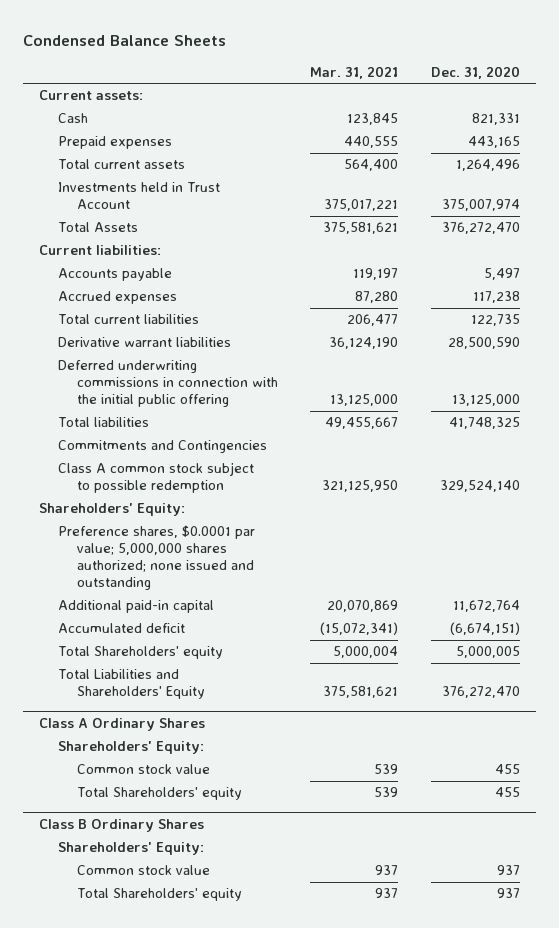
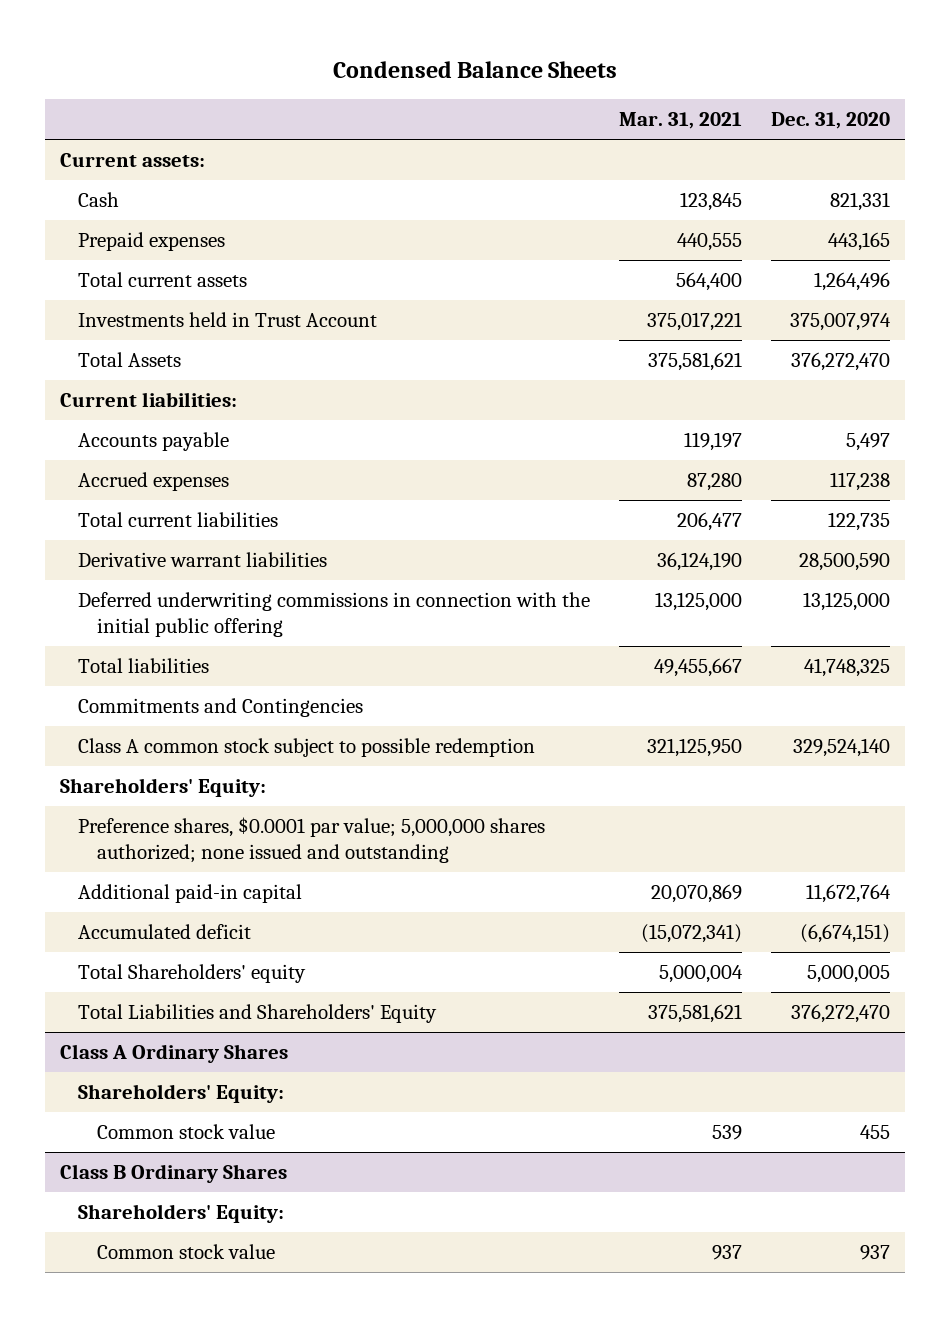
[76,787,242,801] Total Shareholders' equity -> none
[76,888,242,902] Total Shareholders' equity -> none

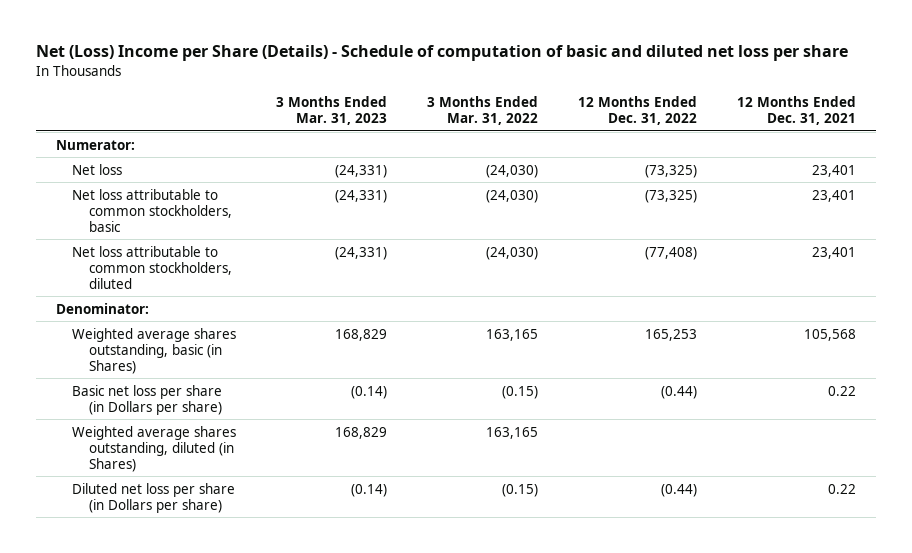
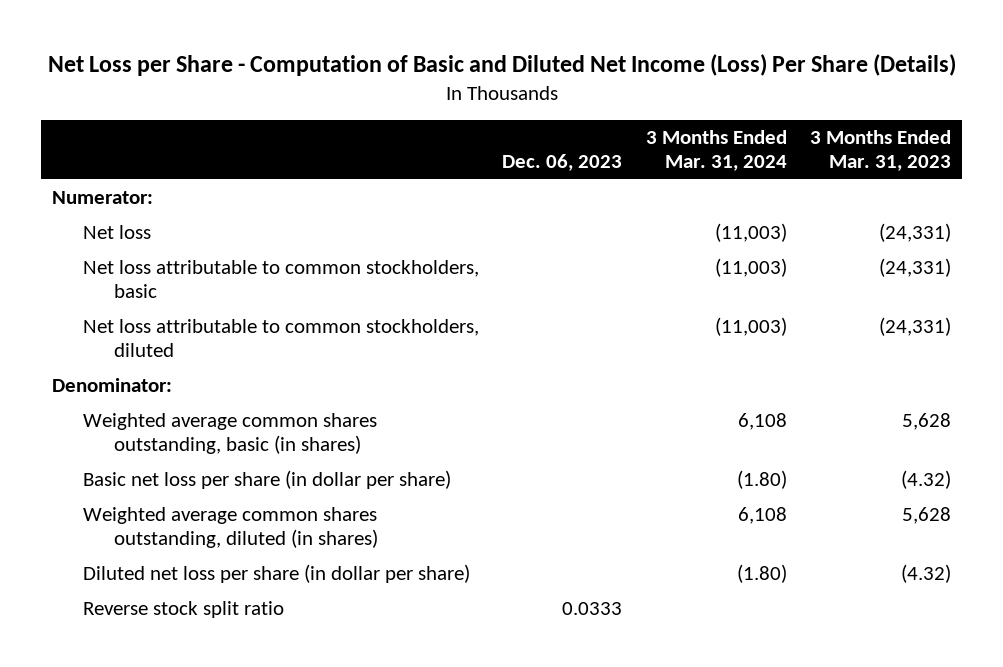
[36,45,849,62] Net (Loss) Income per Share (Details) - Schedule of computation of basic and diluted net loss per share -> [47,54,956,77] Net Loss per Share - Computation of Basic and Diluted Net Income (Loss) Per Share (Details)
[427,96,539,126] 3 Months Ended Mar. 31, 2022 -> none
[578,96,698,126] 12 Months Ended Dec. 31, 2022 -> none
[736,96,856,126] 12 Months Ended Dec. 31, 2021 -> none
none -> [502,153,623,171] Dec. 06, 2023
none -> [645,130,787,171] 3 Months Ended Mar. 31, 2024
[72,327,237,374] Weighted average shares outstanding, basic (in Shares) -> [83,413,378,454] Weighted average common shares outstanding, basic (in shares)
[335,328,388,341] 168,829 -> [901,413,951,431] 5,628
[72,384,223,415] Basic net loss per share (in Dollars per share) -> [83,470,452,490] Basic net loss per share (in dollar per share)
[351,385,388,399] (0.14) -> [900,470,951,490] (4.32)
[72,425,237,472] Weighted average shares outstanding, diluted (in Shares) -> [83,507,378,548] Weighted average common shares outstanding, diluted (in shares)
[335,426,388,439] 168,829 -> [901,507,951,525] 5,628
[72,482,236,513] Diluted net loss per share (in Dollars per share) -> [83,564,471,584] Diluted net loss per share (in dollar per share)
[351,483,388,497] (0.14) -> [900,564,951,584] (4.32)
none -> [83,601,285,619] Reverse stock split ratio

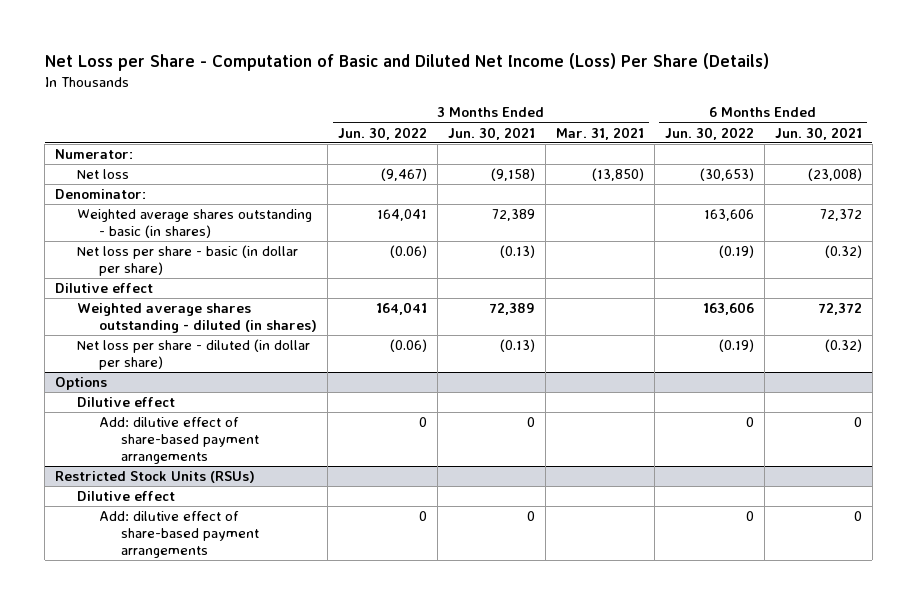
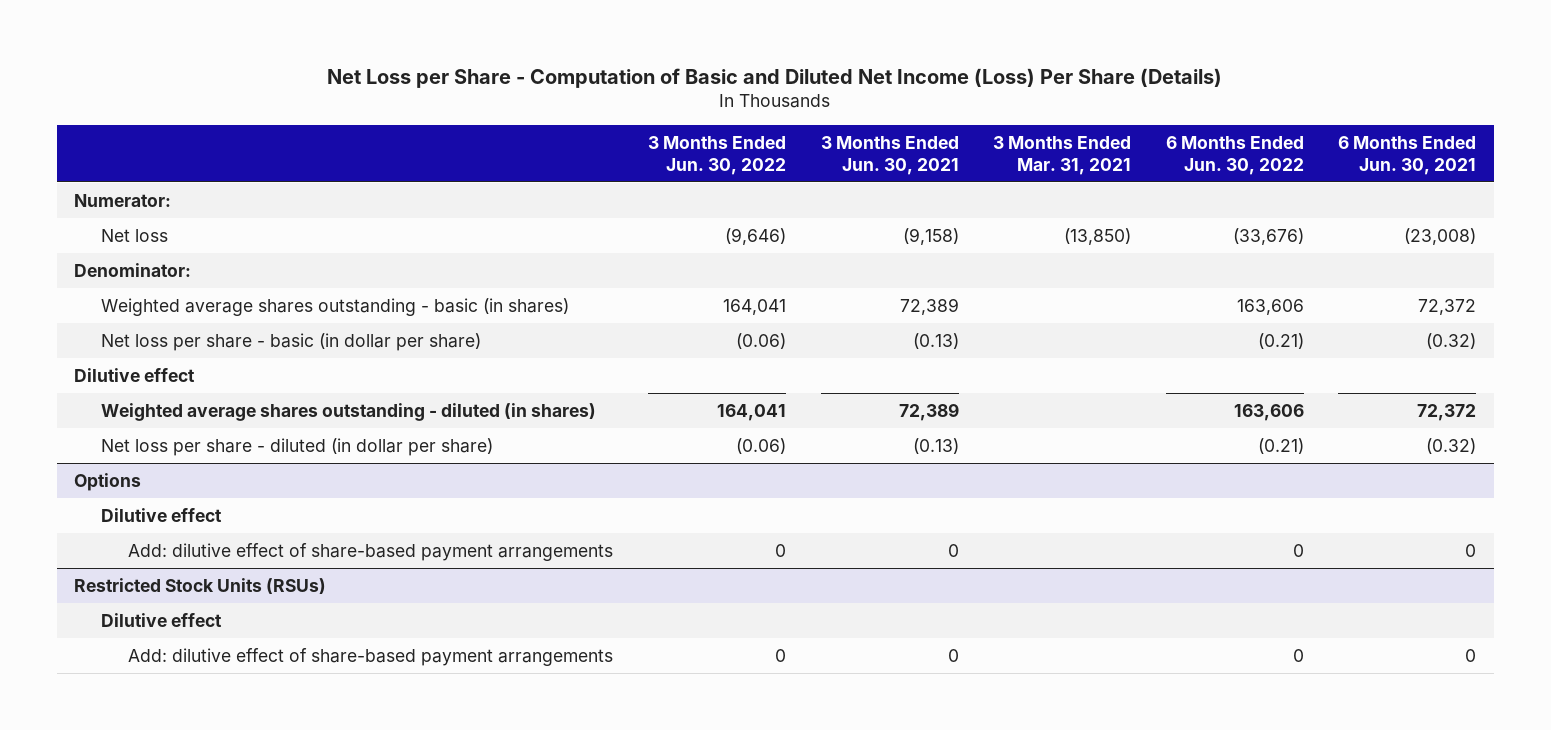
[380,168,427,182] (9,467) -> [725,227,787,245] (9,646)
[699,168,754,182] (30,653) -> [1232,227,1304,245] (33,676)
[718,245,754,259] (0.19) -> [1257,332,1304,349] (0.21)
[718,339,754,353] (0.19) -> [1257,437,1304,454] (0.21)

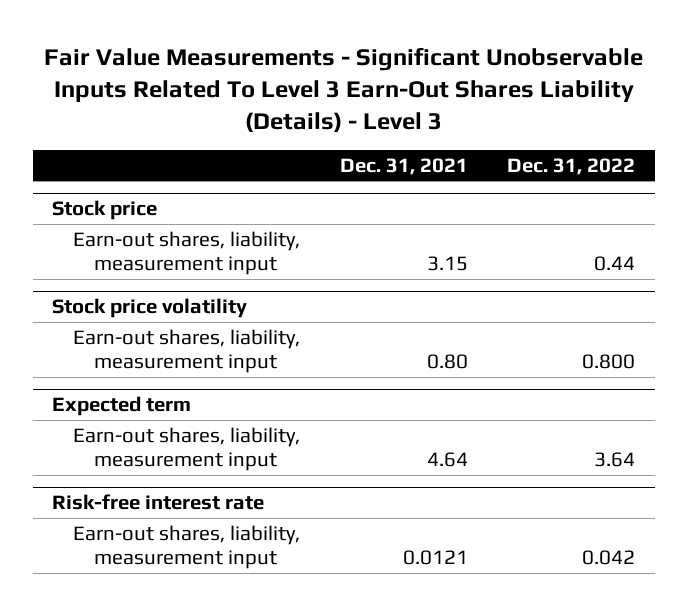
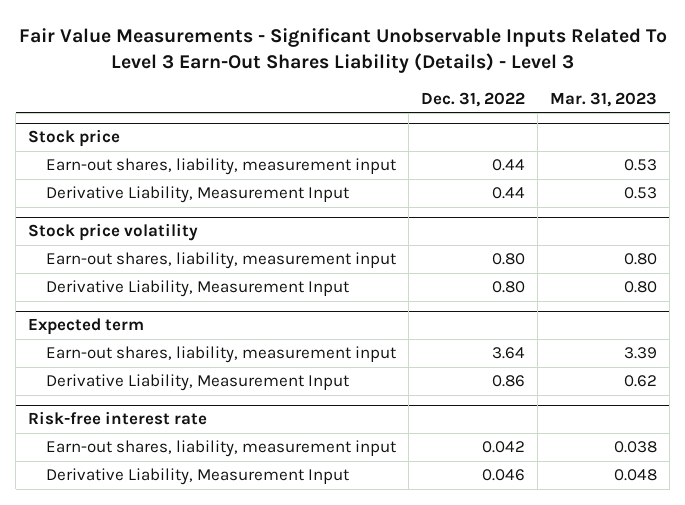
[339,157,468,175] Dec. 31, 2021 -> none
none -> [550,91,658,107] Mar. 31, 2023
none -> [46,186,350,204] Derivative Liability, Measurement Input
[582,354,636,370] 0.800 -> [492,253,526,266] 0.80
none -> [46,280,350,298] Derivative Liability, Measurement Input
none -> [46,374,350,392] Derivative Liability, Measurement Input
none -> [46,468,350,486] Derivative Liability, Measurement Input

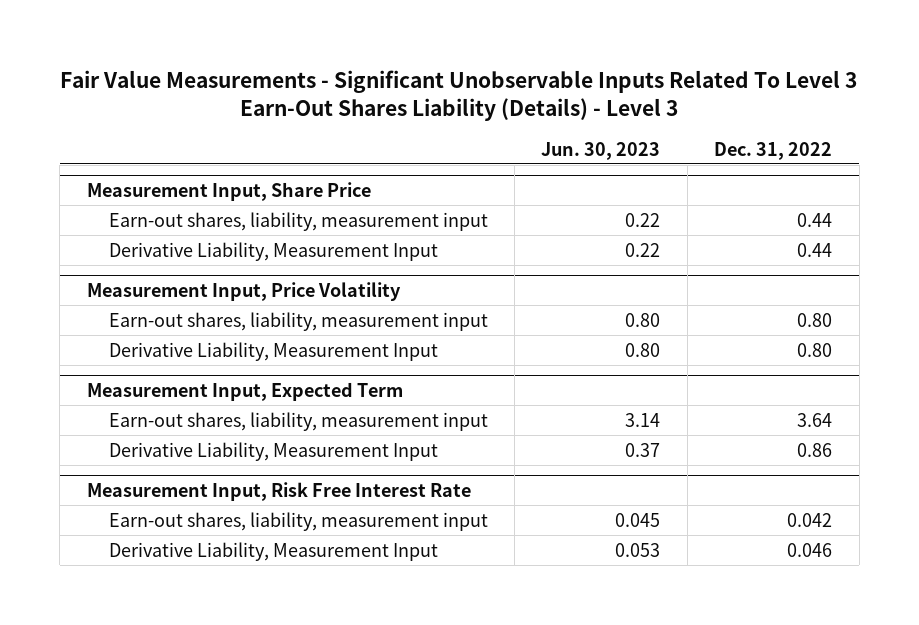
[550,91,658,107] Mar. 31, 2023 -> none
none -> [541,141,661,160] Jun. 30, 2023
[28,129,121,148] Stock price -> [86,182,371,202] Measurement Input, Share Price
[28,223,199,242] Stock price volatility -> [86,282,401,302] Measurement Input, Price Volatility
[28,318,145,336] Expected term -> [86,382,403,402] Measurement Input, Expected Term
[28,411,208,426] Risk-free interest rate -> [86,482,471,502] Measurement Input, Risk Free Interest Rate

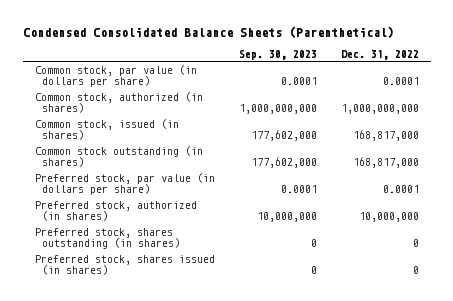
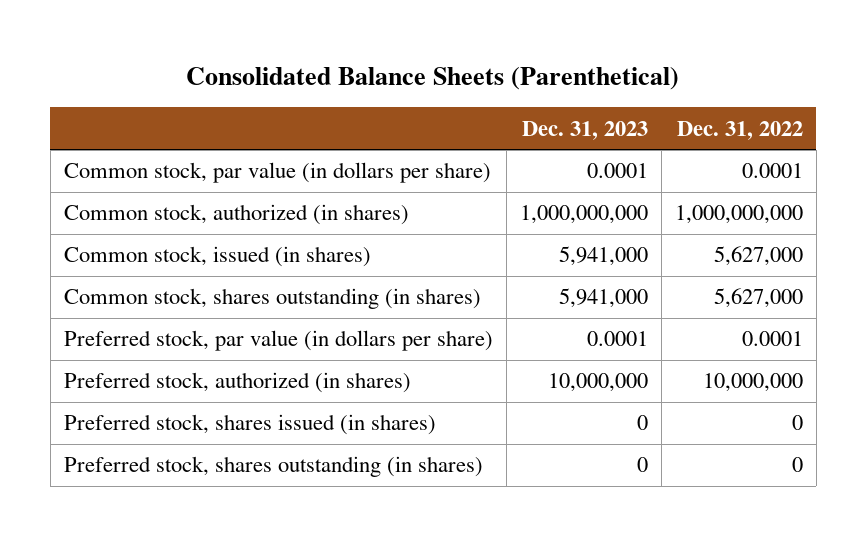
[22,25,394,38] Condensed Consolidated Balance Sheets (Parenthetical) -> [186,66,680,90] Consolidated Balance Sheets (Parenthetical)
[238,49,317,60] Sep. 30, 2023 -> none
none -> [521,120,648,140] Dec. 31, 2023
[352,130,419,142] 168,817,000 -> [713,246,803,267] 5,627,000
[34,145,203,168] Common stock outstanding (in shares) -> [63,288,481,310] Common stock, shares outstanding (in shares)
[352,157,419,169] 168,817,000 -> [713,288,803,309] 5,627,000
[34,227,180,250] Preferred stock, shares outstanding (in shares) -> [63,456,483,478] Preferred stock, shares outstanding (in shares)

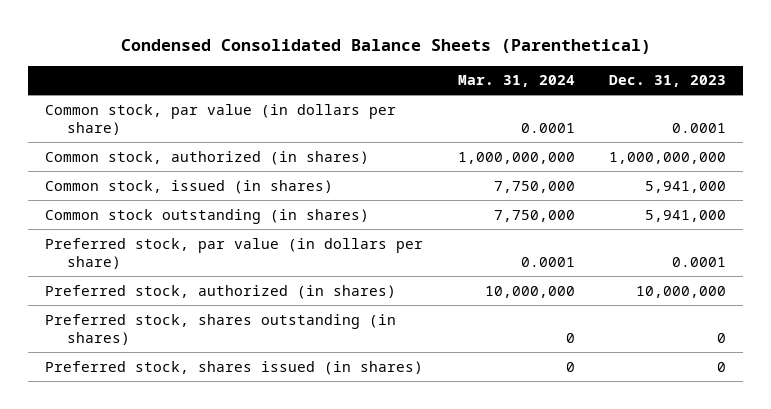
[186,66,680,90] Consolidated Balance Sheets (Parenthetical) -> [120,38,651,54] Condensed Consolidated Balance Sheets (Parenthetical)
[676,120,803,140] Dec. 31, 2022 -> none
none -> [457,75,575,88] Mar. 31, 2024
[63,288,481,310] Common stock, shares outstanding (in shares) -> [45,208,370,224] Common stock outstanding (in shares)
[63,414,436,436] Preferred stock, shares issued (in shares) -> [45,360,424,375] Preferred stock, shares issued (in shares)

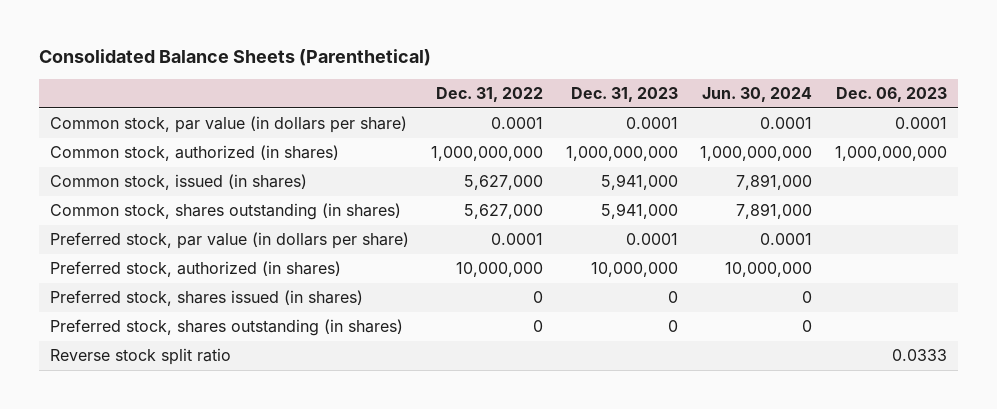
[120,38,651,54] Condensed Consolidated Balance Sheets (Parenthetical) -> [38,49,431,67] Consolidated Balance Sheets (Parenthetical)
[457,75,575,88] Mar. 31, 2024 -> none
none -> [436,87,544,103] Dec. 31, 2022
none -> [702,87,813,103] Jun. 30, 2024
none -> [836,87,948,103] Dec. 06, 2023
[45,208,370,224] Common stock outstanding (in shares) -> [49,203,401,221] Common stock, shares outstanding (in shares)
[45,313,397,346] Preferred stock, shares outstanding (in shares) -> [49,319,403,337] Preferred stock, shares outstanding (in shares)
none -> [49,348,231,366] Reverse stock split ratio

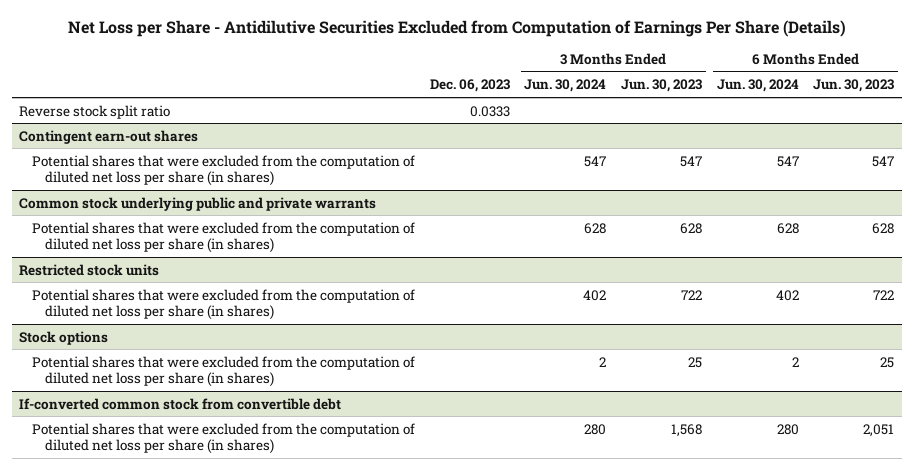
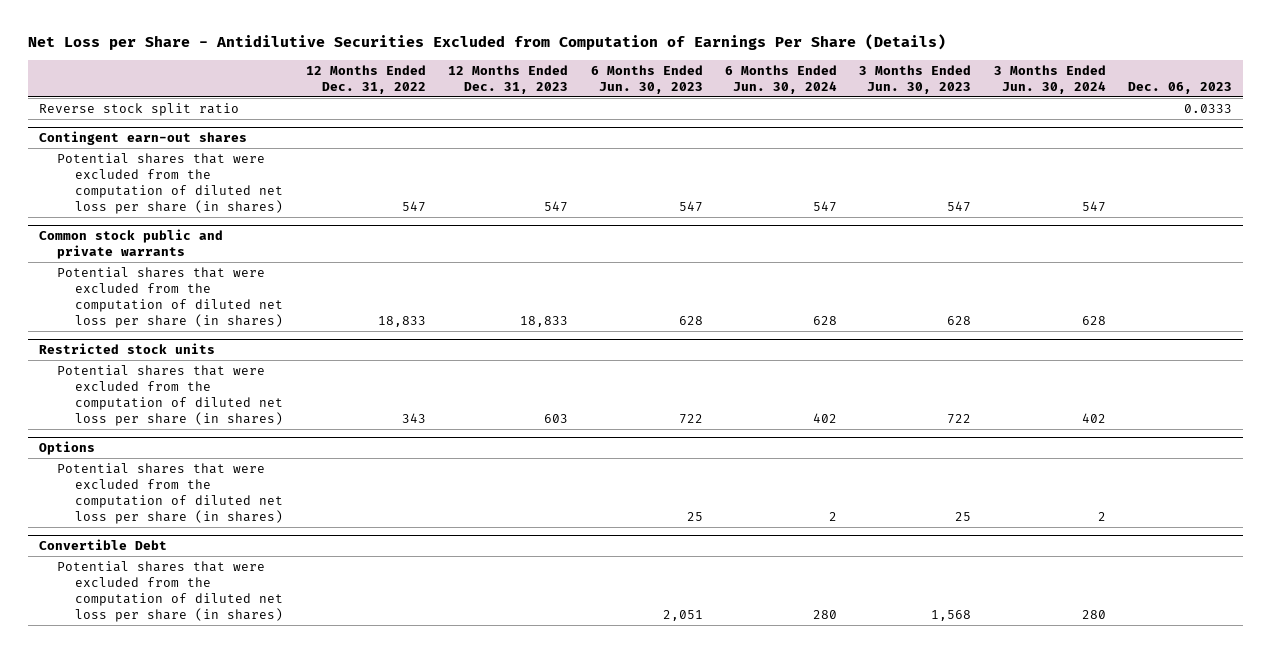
none -> [305,64,426,94] 12 Months Ended Dec. 31, 2022
none -> [448,64,569,94] 12 Months Ended Dec. 31, 2023
[19,196,377,211] Common stock underlying public and private warrants -> [39,228,224,259] Common stock public and private warrants
[19,330,109,345] Stock options -> [39,440,96,455] Options
[19,397,342,410] If-converted common stock from convertible debt -> [39,538,168,550] Convertible Debt

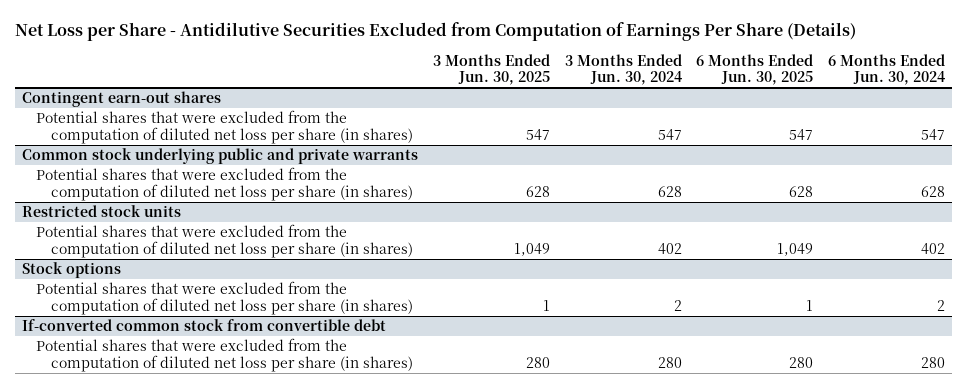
[305,64,426,94] 12 Months Ended Dec. 31, 2022 -> none
[448,64,569,94] 12 Months Ended Dec. 31, 2023 -> none
[590,64,703,94] 6 Months Ended Jun. 30, 2023 -> none
[859,64,972,94] 3 Months Ended Jun. 30, 2023 -> none
[1128,81,1233,94] Dec. 06, 2023 -> none
none -> [432,53,550,86] 3 Months Ended Jun. 30, 2025
none -> [696,53,814,86] 6 Months Ended Jun. 30, 2025
[39,102,240,116] Reverse stock split ratio -> none
[39,228,224,259] Common stock public and private warrants -> [22,148,419,165] Common stock underlying public and private warrants
[39,440,96,455] Options -> [22,262,122,279] Stock options
[39,538,168,550] Convertible Debt -> [22,319,387,332] If-converted common stock from convertible debt

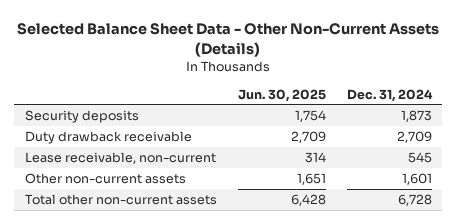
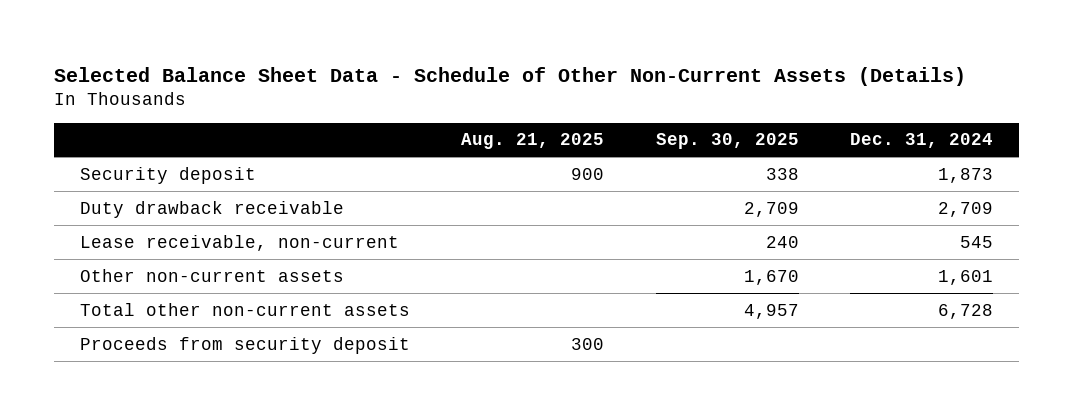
[17,22,440,57] Selected Balance Sheet Data - Other Non-Current Assets (Details) -> [54,66,967,86] Selected Balance Sheet Data - Schedule of Other Non-Current Assets (Details)
[237,88,326,102] Jun. 30, 2025 -> none
none -> [461,133,605,150] Aug. 21, 2025
none -> [655,133,799,150] Sep. 30, 2025
[24,110,139,124] Security deposits -> [79,166,256,184] Security deposit
none -> [79,336,410,354] Proceeds from security deposit

